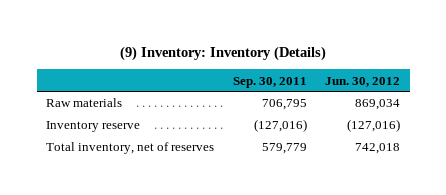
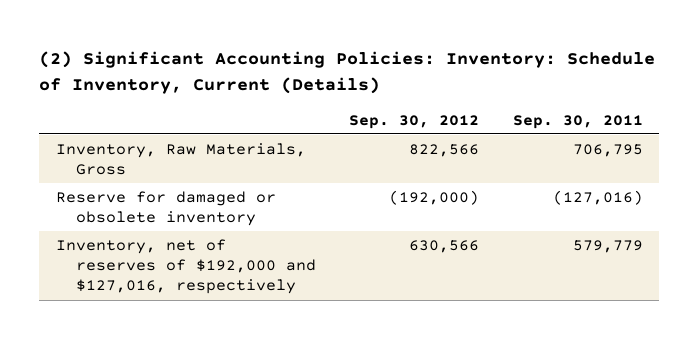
[120,45,327,61] (9) Inventory: Inventory (Details) -> [39,51,656,94] (2) Significant Accounting Policies: Inventory: Schedule of Inventory, Current (Details)
[325,76,401,87] Jun. 30, 2012 -> none
none -> [349,114,480,129] Sep. 30, 2012
[46,98,123,108] Raw materials -> [55,142,306,176] Inventory, Raw Materials, Gross
[46,121,141,133] Inventory reserve -> [55,190,276,227] Reserve for damaged or obsolete inventory
[46,142,215,155] Total inventory, net of reserves -> [55,238,316,295] Inventory, net of reserves of $192,000 and $127,016, respectively

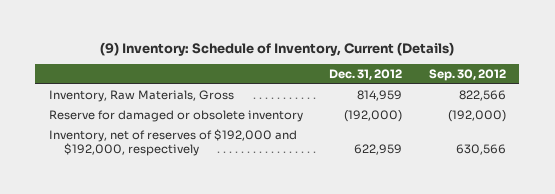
[39,51,656,94] (2) Significant Accounting Policies: Inventory: Schedule of Inventory, Current (Details) -> [100,41,455,56] (9) Inventory: Schedule of Inventory, Current (Details)
[512,114,643,129] Sep. 30, 2011 -> none
none -> [329,69,403,81] Dec. 31, 2012
[55,238,316,295] Inventory, net of reserves of $192,000 and $127,016, respectively -> [48,128,297,157] Inventory, net of reserves of $192,000 and $192,000, respectively

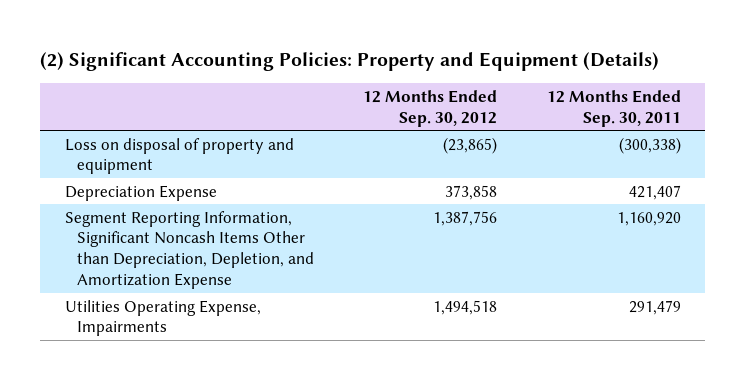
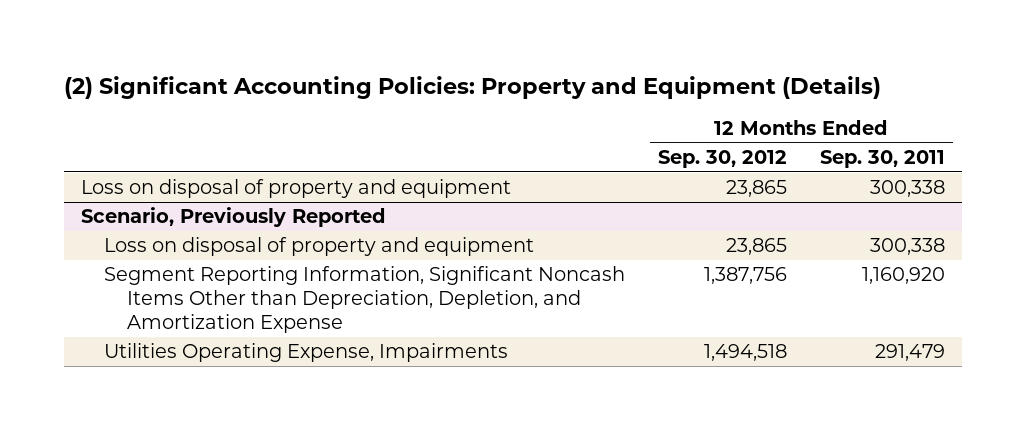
[64,184,217,201] Depreciation Expense -> none
[443,136,498,154] (23,865) -> [725,180,787,198] 23,865
[618,136,681,154] (300,338) -> [870,180,946,198] 300,338
none -> [80,207,386,228] Scenario, Previously Reported
none -> [103,237,534,257] Loss on disposal of property and equipment

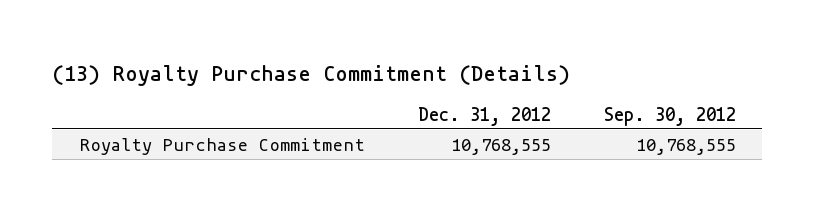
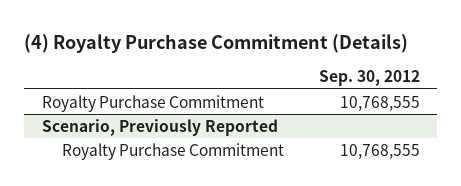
[52,64,571,86] (13) Royalty Purchase Commitment (Details) -> [24,33,409,53] (4) Royalty Purchase Commitment (Details)
[417,106,551,126] Dec. 31, 2012 -> none
none -> [41,118,278,136] Scenario, Previously Reported
none -> [62,142,285,160] Royalty Purchase Commitment

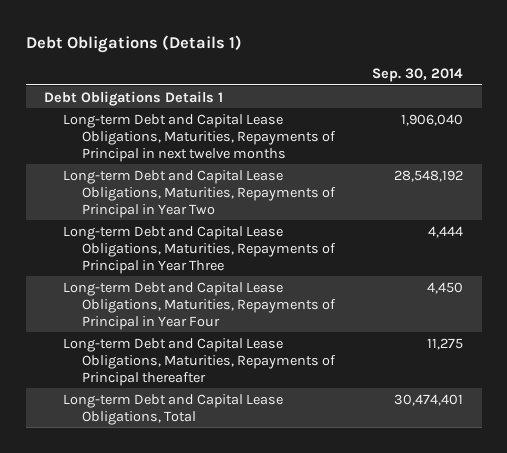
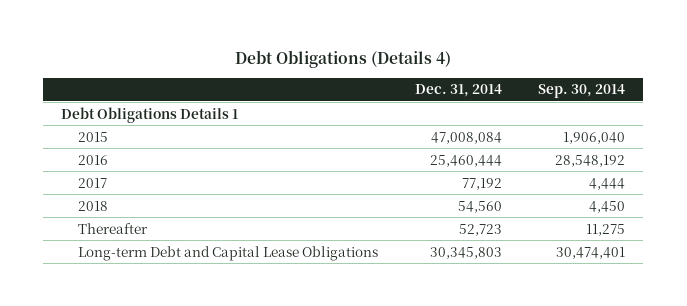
[25,35,242,54] Debt Obligations (Details 1) -> [235,50,452,69] Debt Obligations (Details 4)
none -> [414,84,502,98] Dec. 31, 2014
[62,113,336,162] Long-term Debt and Capital Lease Obligations, Maturities, Repayments of Principal in next twelve months -> [78,131,109,142] 2015
[62,169,336,218] Long-term Debt and Capital Lease Obligations, Maturities, Repayments of Principal in Year Two -> [78,154,109,165] 2016
[62,225,336,274] Long-term Debt and Capital Lease Obligations, Maturities, Repayments of Principal in Year Three -> [78,177,108,188] 2017
[62,281,336,330] Long-term Debt and Capital Lease Obligations, Maturities, Repayments of Principal in Year Four -> [78,200,109,211] 2018
[62,337,336,386] Long-term Debt and Capital Lease Obligations, Maturities, Repayments of Principal thereafter -> [78,222,149,234] Thereafter
[62,393,283,425] Long-term Debt and Capital Lease Obligations, Total -> [78,245,379,261] Long-term Debt and Capital Lease Obligations

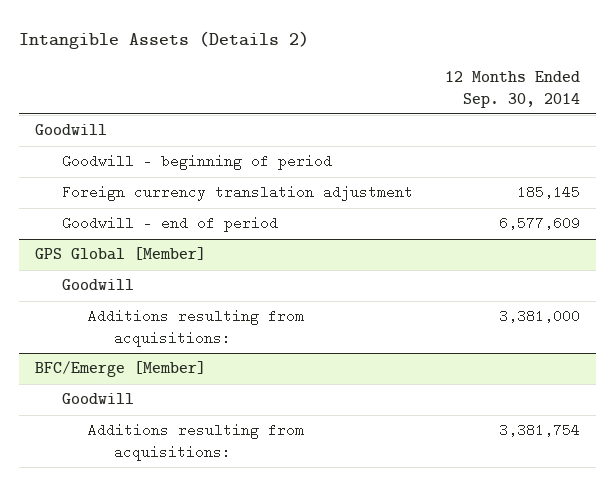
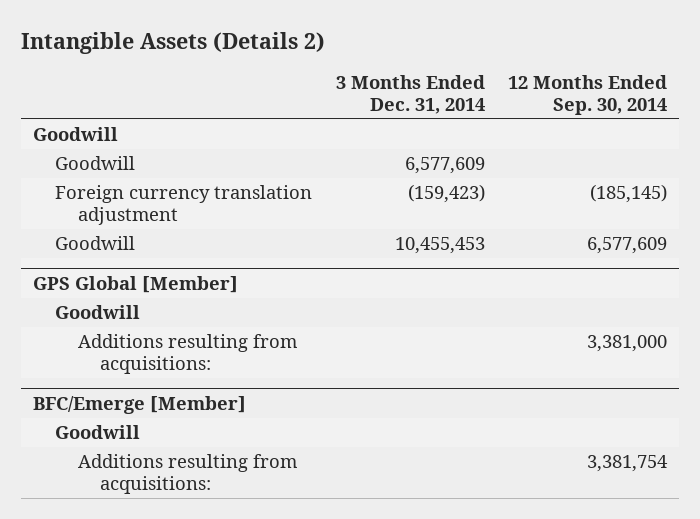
none -> [335,75,485,114] 3 Months Ended Dec. 31, 2014
[61,154,332,171] Goodwill - beginning of period -> [55,156,136,171] Goodwill
[517,185,581,200] 185,145 -> [590,184,668,204] (185,145)
[61,216,278,233] Goodwill - end of period -> [55,236,136,251] Goodwill

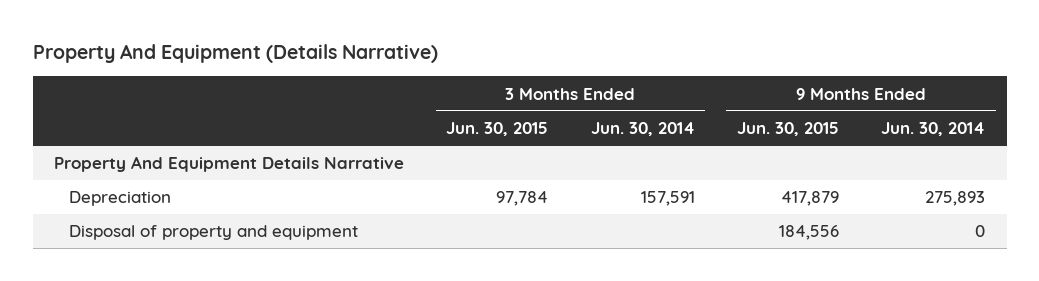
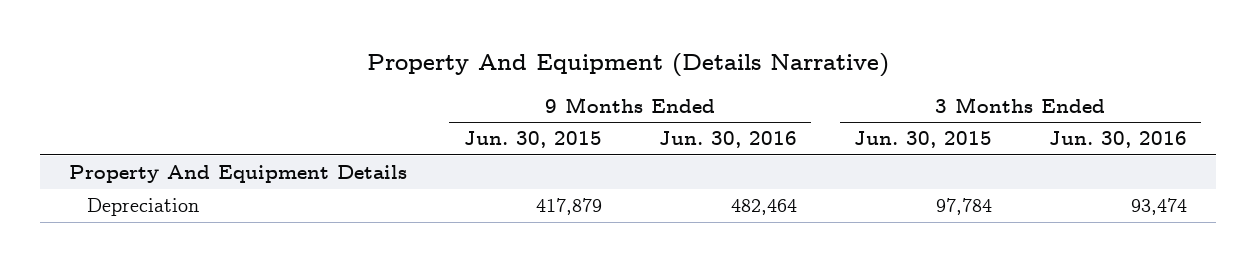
[590,122,695,137] Jun. 30, 2014 -> none
[881,122,986,137] Jun. 30, 2014 -> none
none -> [658,131,797,149] Jun. 30, 2016
none -> [1048,131,1187,149] Jun. 30, 2016
[53,156,404,173] Property And Equipment Details Narrative -> [68,164,407,183] Property And Equipment Details
[69,225,359,241] Disposal of property and equipment -> none

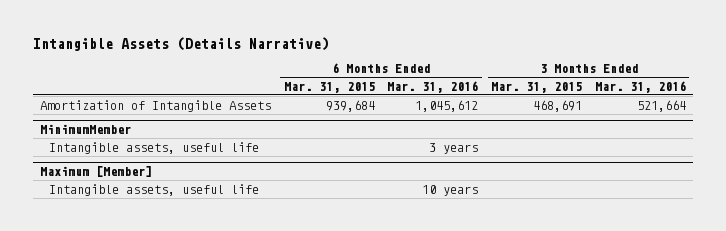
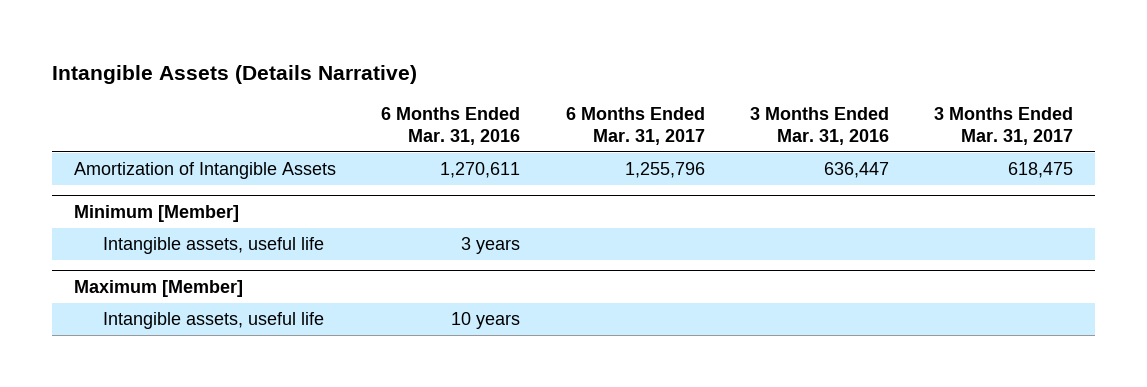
[283,81,375,93] Mar. 31, 2015 -> none
[491,81,583,93] Mar. 31, 2015 -> none
none -> [565,107,705,145] 6 Months Ended Mar. 31, 2017
none -> [933,107,1073,145] 3 Months Ended Mar. 31, 2017
[415,99,479,112] 1,045,612 -> [440,162,521,179] 1,270,611
[637,99,687,112] 521,664 -> [823,162,889,179] 636,447
[39,124,131,135] MinimumMember -> [74,205,240,223] Minimum [Member]

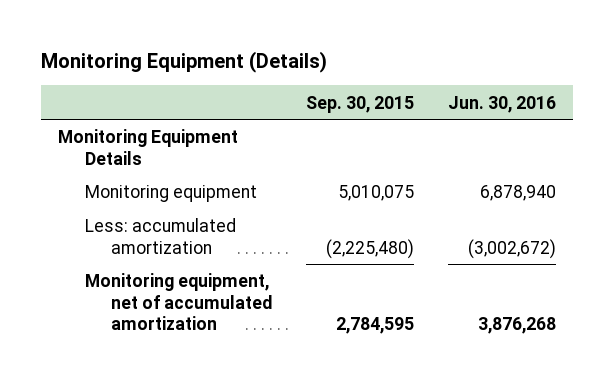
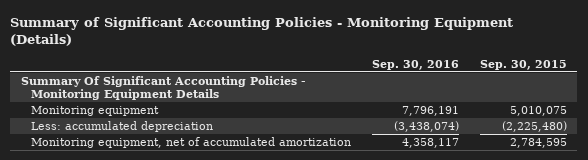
[41,50,328,73] Monitoring Equipment (Details) -> [10,17,514,47] Summary of Significant Accounting Policies - Monitoring Equipment (Details)
[447,95,556,113] Jun. 30, 2016 -> none
none -> [371,59,459,70] Sep. 30, 2016
[57,129,238,165] Monitoring Equipment Details -> [20,76,306,100] Summary Of Significant Accounting Policies - Monitoring Equipment Details
[84,218,236,254] Less: accumulated amortization -> [30,121,213,133] Less: accumulated depreciation

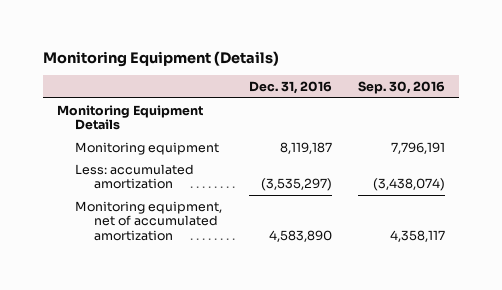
[10,17,514,47] Summary of Significant Accounting Policies - Monitoring Equipment (Details) -> [43,50,280,67] Monitoring Equipment (Details)
[479,59,567,70] Sep. 30, 2015 -> none
none -> [248,80,332,94] Dec. 31, 2016
[20,76,306,100] Summary Of Significant Accounting Policies - Monitoring Equipment Details -> [56,104,203,131] Monitoring Equipment Details
[30,121,213,133] Less: accumulated depreciation -> [75,163,195,190] Less: accumulated amortization

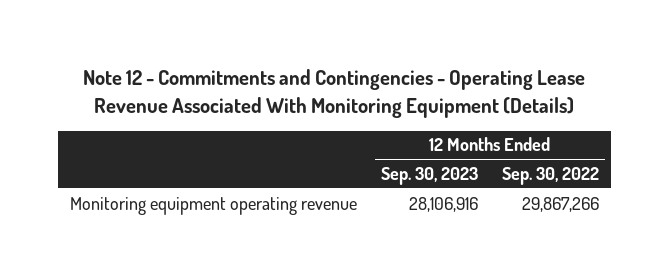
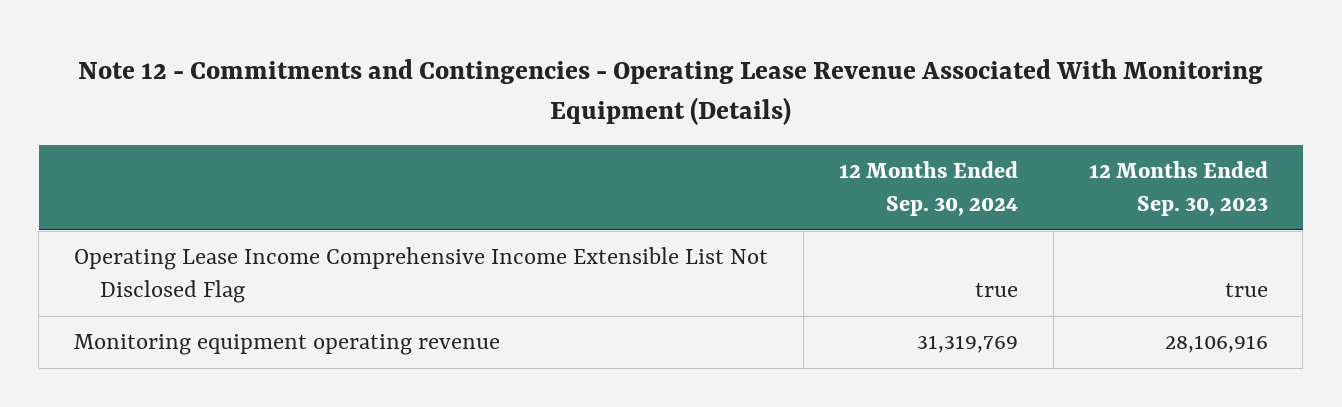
[502,166,600,185] Sep. 30, 2022 -> none
none -> [838,161,1018,216] 12 Months Ended Sep. 30, 2024
none -> [73,247,768,304] Operating Lease Income Comprehensive Income Extensible List Not Disclosed Flag

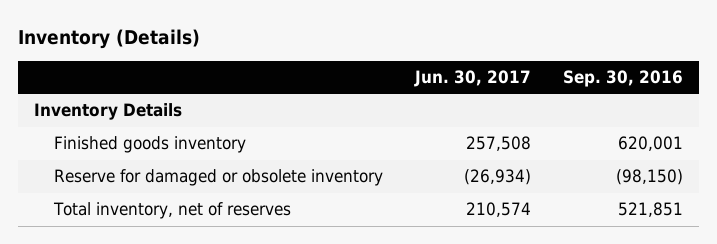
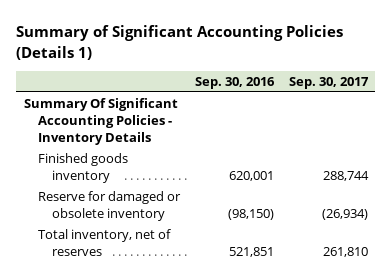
[17,28,200,49] Inventory (Details) -> [16,25,344,60] Summary of Significant Accounting Policies (Details 1)
[413,69,531,87] Jun. 30, 2017 -> none
none -> [288,77,369,90] Sep. 30, 2017
[33,103,182,121] Inventory Details -> [23,98,178,146] Summary Of Significant Accounting Policies - Inventory Details

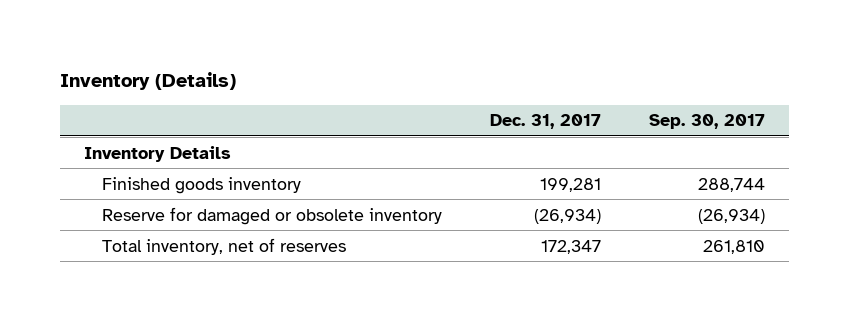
[16,25,344,60] Summary of Significant Accounting Policies (Details 1) -> [60,72,237,91] Inventory (Details)
[194,77,275,90] Sep. 30, 2016 -> none
none -> [489,114,601,130] Dec. 31, 2017
[23,98,178,146] Summary Of Significant Accounting Policies - Inventory Details -> [84,145,232,162] Inventory Details

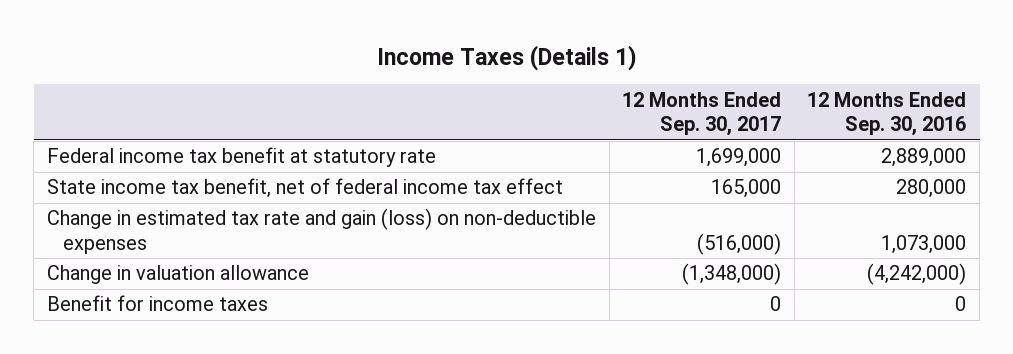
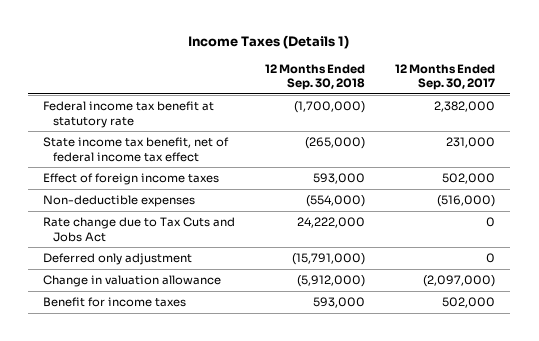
[807,91,967,137] 12 Months Ended Sep. 30, 2016 -> none
none -> [265,63,366,91] 12 Months Ended Sep. 30, 2018
[696,148,782,168] 1,699,000 -> [434,100,496,112] 2,382,000
[711,179,782,199] 165,000 -> [446,136,496,148] 231,000
none -> [43,172,220,185] Effect of foreign income taxes
[46,208,596,254] Change in estimated tax rate and gain (loss) on non-deductible expenses -> [43,194,196,207] Non-deductible expenses
none -> [43,216,236,242] Rate change due to Tax Cuts and Jobs Act
none -> [43,252,193,265] Deferred only adjustment
[682,263,782,286] (1,348,000) -> [423,274,496,287] (2,097,000)
[770,296,782,312] 0 -> [442,296,496,308] 502,000

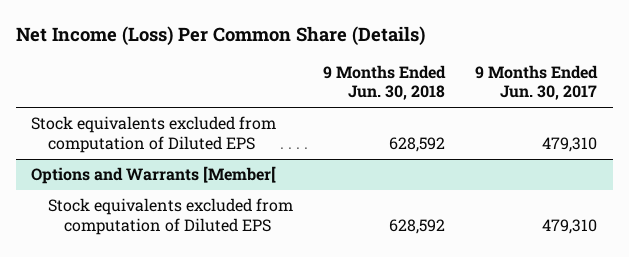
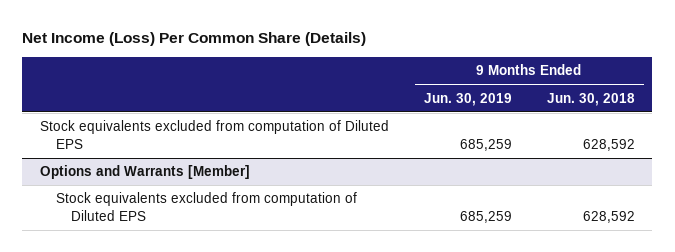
[475,65,599,101] 9 Months Ended Jun. 30, 2017 -> none
none -> [423,92,512,106] Jun. 30, 2019
[31,166,277,185] Options and Warrants [Member[ -> [39,165,250,180] Options and Warrants [Member]

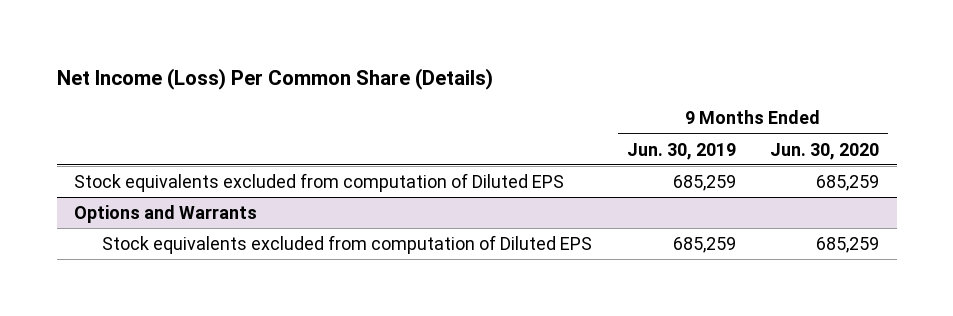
[546,92,635,106] Jun. 30, 2018 -> none
none -> [770,142,880,160] Jun. 30, 2020
[39,165,250,180] Options and Warrants [Member] -> [74,204,258,223] Options and Warrants

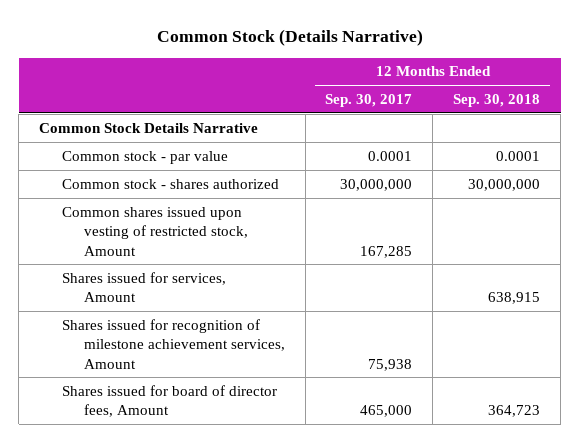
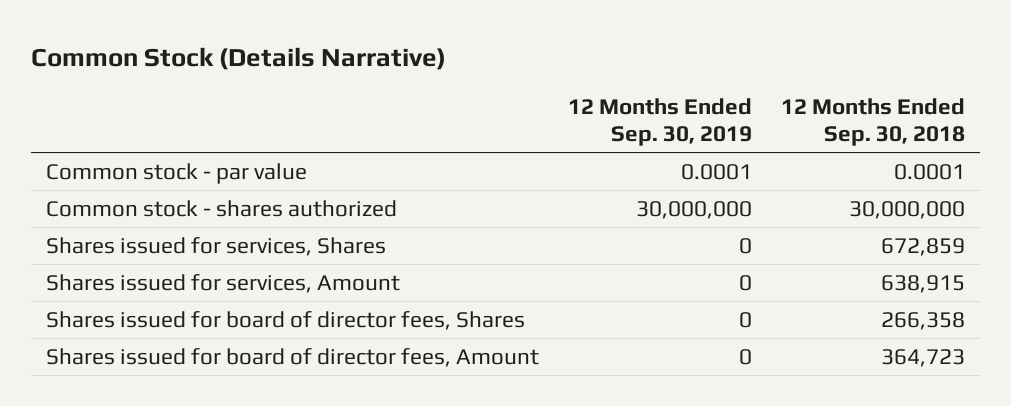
[325,93,413,107] Sep. 30, 2017 -> none
none -> [567,98,752,147] 12 Months Ended Sep. 30, 2019
[39,122,259,133] Common Stock Details Narrative -> none
[61,206,248,256] Common shares issued upon vesting of restricted stock, Amount -> none
none -> [45,236,386,256] Shares issued for services, Shares
[61,318,285,369] Shares issued for recognition of milestone achievement services, Amount -> none
none -> [45,310,525,330] Shares issued for board of director fees, Shares

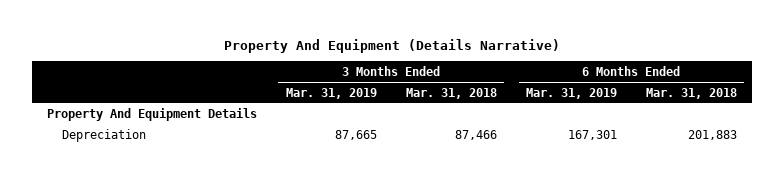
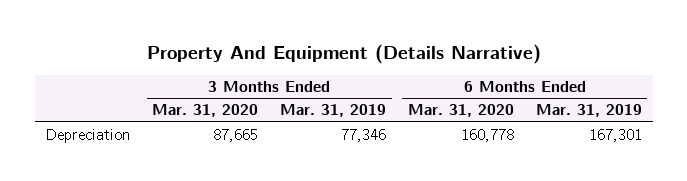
[405,87,497,99] Mar. 31, 2018 -> none
[645,87,737,99] Mar. 31, 2018 -> none
none -> [152,104,259,118] Mar. 31, 2020
none -> [407,104,514,118] Mar. 31, 2020
[46,108,257,122] Property And Equipment Details -> none
[334,130,377,141] 87,665 -> [341,129,387,143] 77,346

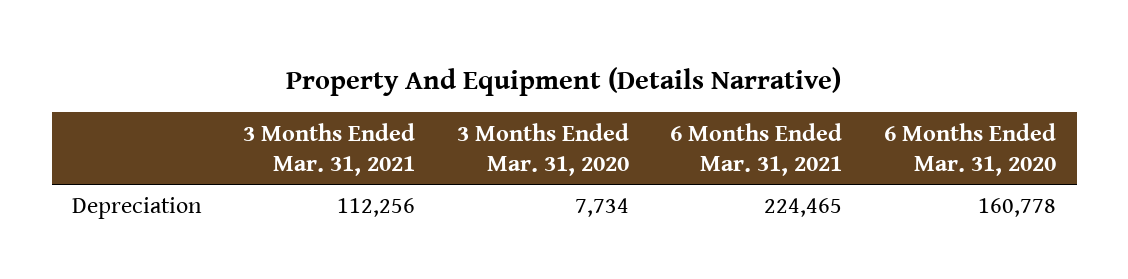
[280,104,387,118] Mar. 31, 2019 -> none
[535,104,642,118] Mar. 31, 2019 -> none
none -> [243,122,416,176] 3 Months Ended Mar. 31, 2021
none -> [670,122,843,176] 6 Months Ended Mar. 31, 2021
[213,129,259,143] 87,665 -> [574,198,629,218] 7,734

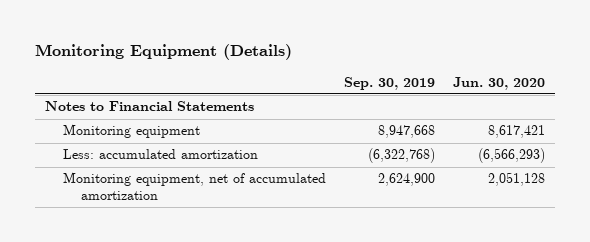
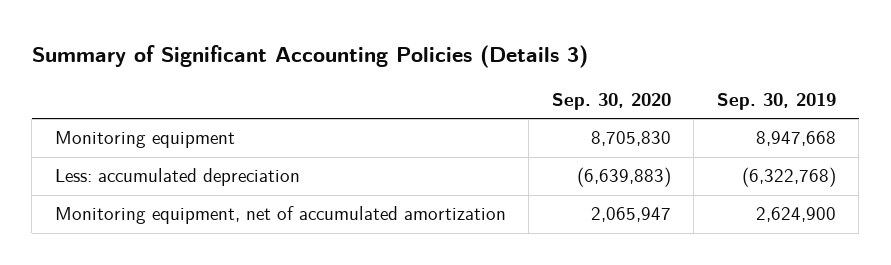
[35,44,293,61] Monitoring Equipment (Details) -> [31,44,588,68] Summary of Significant Accounting Policies (Details 3)
[453,76,546,90] Jun. 30, 2020 -> none
none -> [551,93,671,111] Sep. 30, 2020
[44,101,254,112] Notes to Financial Statements -> none
[62,149,258,160] Less: accumulated amortization -> [54,168,300,187] Less: accumulated depreciation

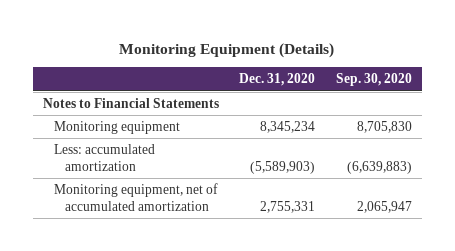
[31,44,588,68] Summary of Significant Accounting Policies (Details 3) -> [119,42,335,58] Monitoring Equipment (Details)
[716,93,836,111] Sep. 30, 2019 -> none
none -> [239,73,316,87] Dec. 31, 2020
none -> [42,98,219,109] Notes to Financial Statements
[54,168,300,187] Less: accumulated depreciation -> [54,144,156,171] Less: accumulated amortization

